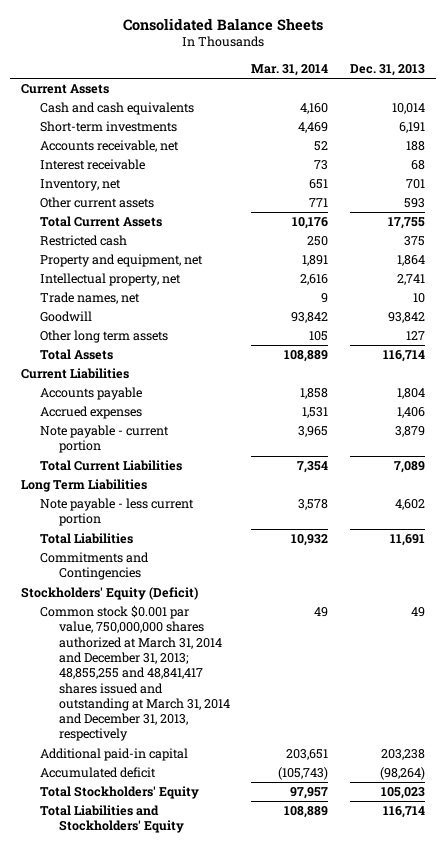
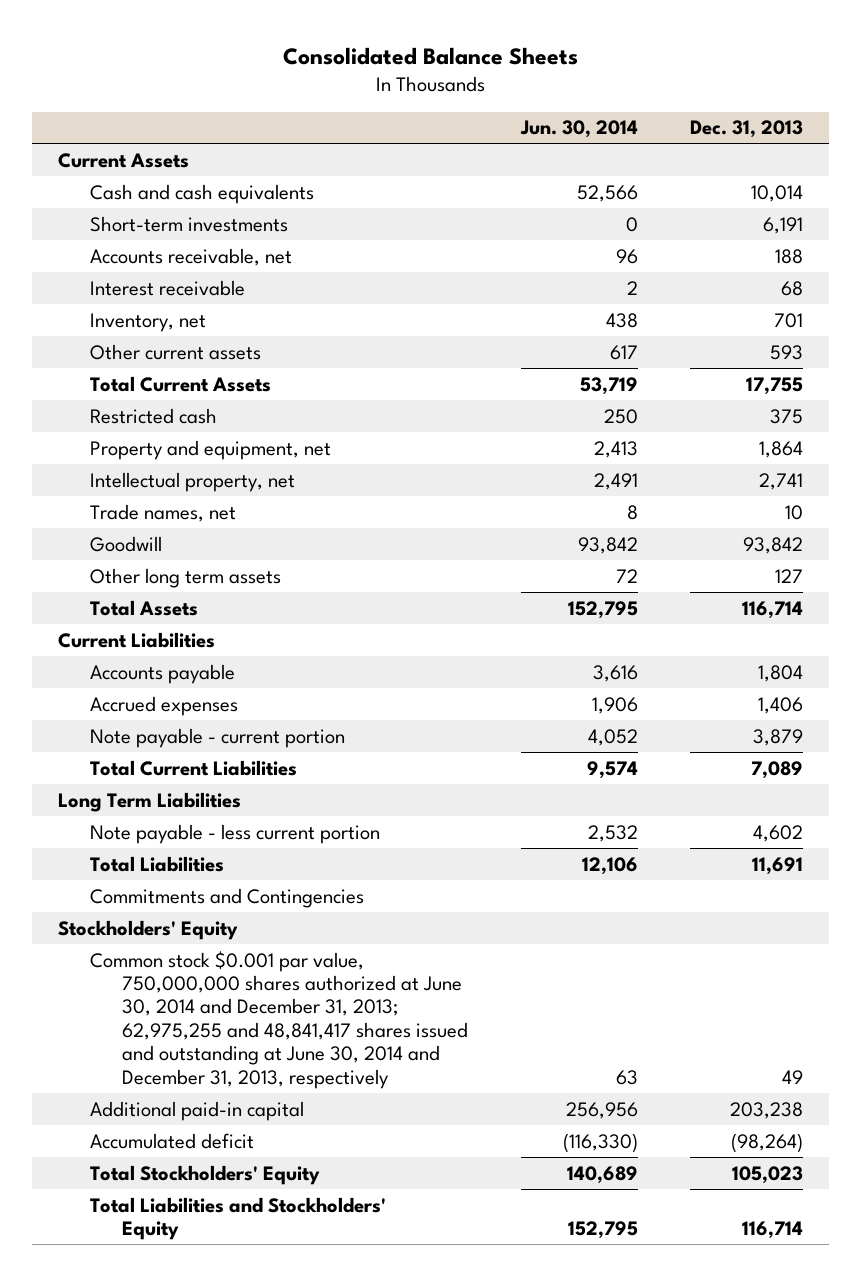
[251,64,329,77] Mar. 31, 2014 -> none
none -> [519,120,638,139] Jun. 30, 2014
[21,587,199,601] Stockholders' Equity (Deficit) -> [58,919,239,940] Stockholders' Equity
[40,605,230,742] Common stock $0.001 par value, 750,000,000 shares authorized at March 31, 2014 and December 31, 2013; 48,855,255 and 48,841,417 shares issued and outstanding at March 31, 2014 and December 31, 2013, respectively -> [90,950,469,1089] Common stock $0.001 par value, 750,000,000 shares authorized at June 30, 2014 and December 31, 2013; 62,975,255 and 48,841,417 shares issued and outstanding at June 30, 2014 and December 31, 2013, respectively

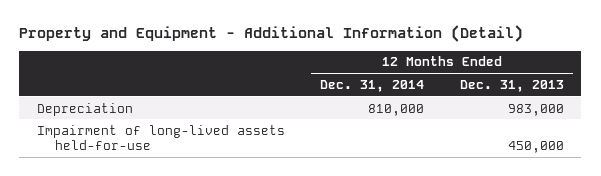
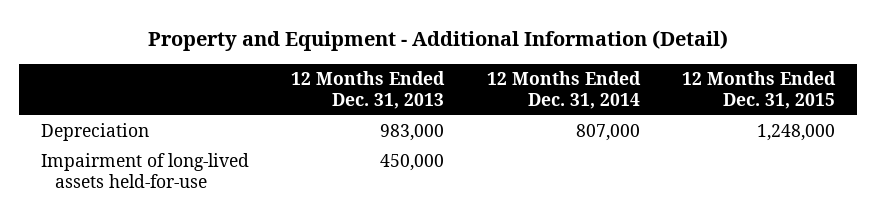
none -> [682,71,837,109] 12 Months Ended Dec. 31, 2015
[368,103,425,116] 810,000 -> [575,124,640,142] 807,000

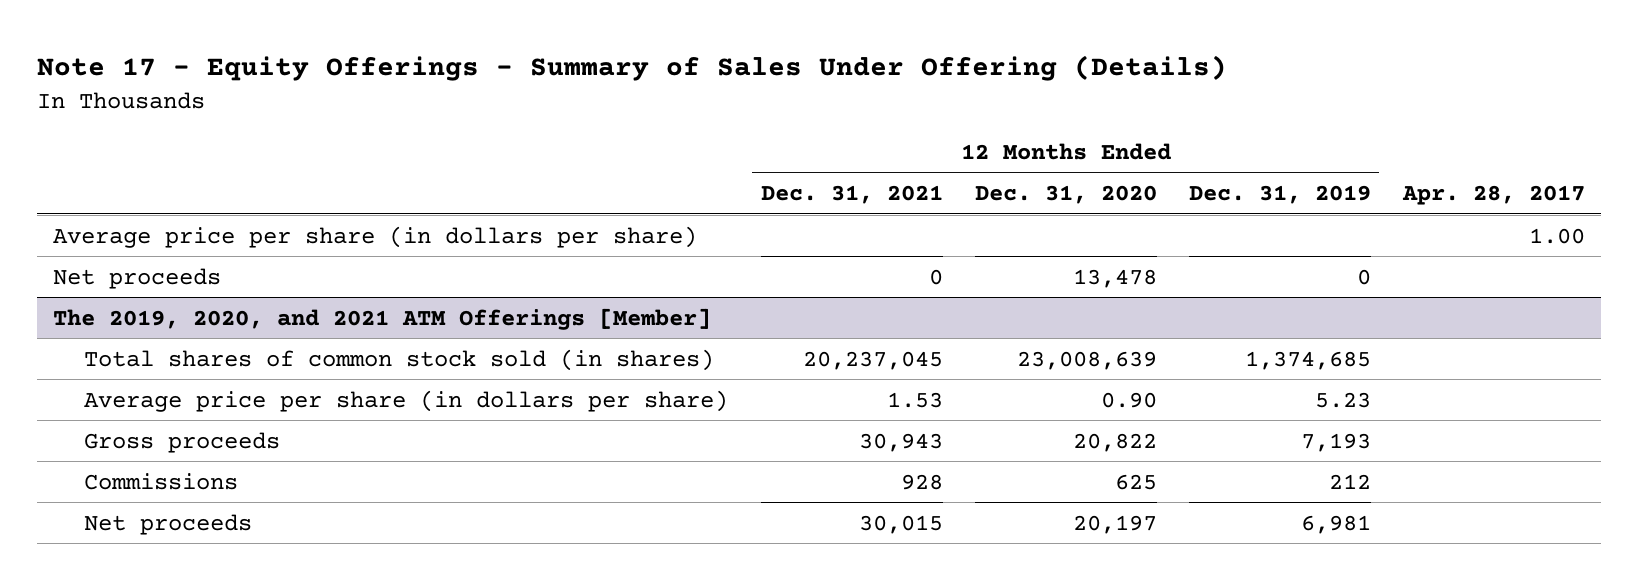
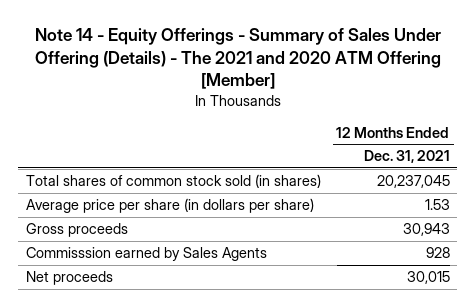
[37,54,1228,81] Note 17 - Equity Offerings - Summary of Sales Under Offering (Details) -> [34,27,441,90] Note 14 - Equity Offerings - Summary of Sales Under Offering (Details) - The 2021 and 2020 ATM Offering [Member]
[974,185,1157,205] Dec. 31, 2020 -> none
[1188,185,1371,205] Dec. 31, 2019 -> none
[1401,185,1585,206] Apr. 28, 2017 -> none
[53,225,698,248] Average price per share (in dollars per share) -> none
[53,267,222,289] Net proceeds -> none
[53,307,712,330] The 2019, 2020, and 2021 ATM Offerings [Member] -> none
[84,472,239,490] Commissions -> [26,247,268,262] Commisssion earned by Sales Agents

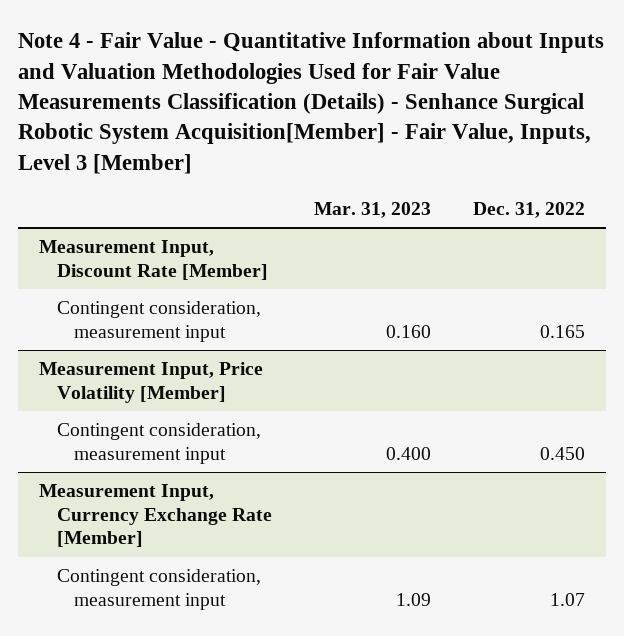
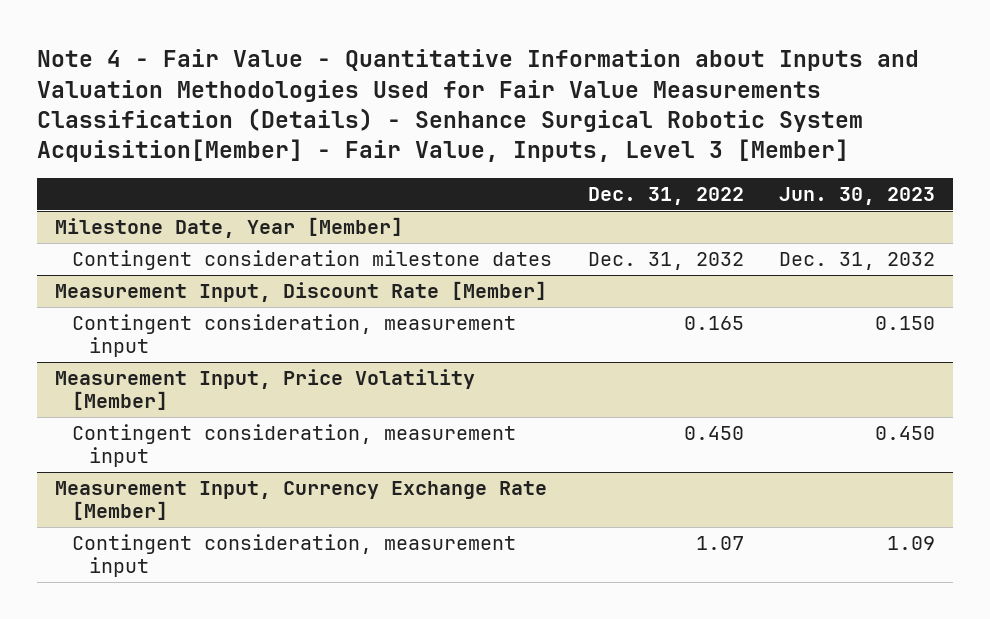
[313,201,431,218] Mar. 31, 2023 -> none
none -> [779,186,936,205] Jun. 30, 2023
none -> [55,217,404,239] Milestone Date, Year [Member]
none -> [71,250,552,271] Contingent consideration milestone dates

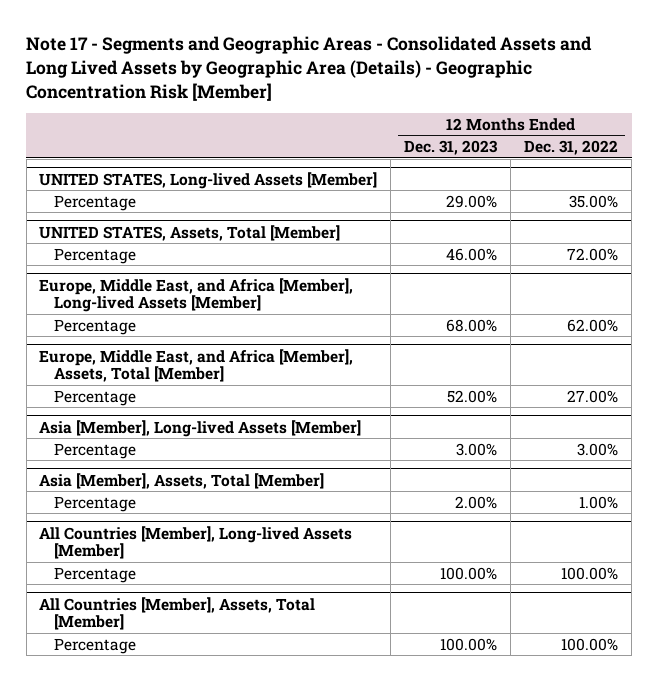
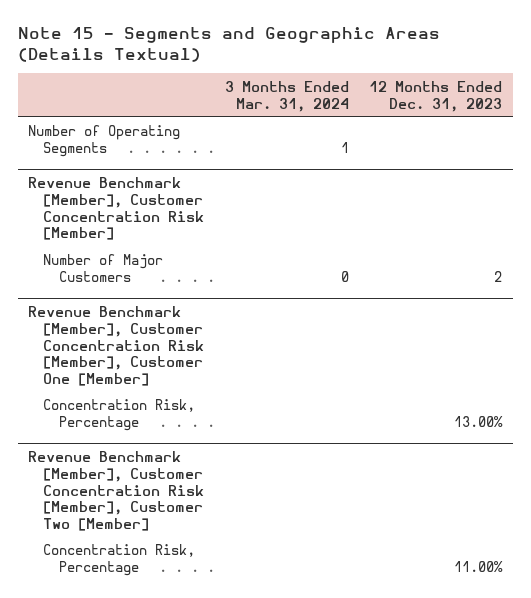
[26,35,593,101] Note 17 - Segments and Geographic Areas - Consolidated Assets and Long Lived Assets by Geographic Area (Details) - Geographic Concentration Risk [Member] -> [17,26,440,62] Note 15 - Segments and Geographic Areas (Details Textual)
[524,140,619,156] Dec. 31, 2022 -> none
none -> [224,80,349,112] 3 Months Ended Mar. 31, 2024
[39,171,378,189] UNITED STATES, Long-lived Assets [Member] -> none
[39,224,341,241] UNITED STATES, Assets, Total [Member] -> none
[39,277,354,313] Europe, Middle East, and Africa [Member], Long-lived Assets [Member] -> none
[53,318,136,335] Percentage -> none
[39,348,354,383] Europe, Middle East, and Africa [Member], Assets, Total [Member] -> none
[53,389,136,406] Percentage -> none
[39,419,362,437] Asia [Member], Long-lived Assets [Member] -> none
[53,442,136,459] Percentage -> none
[39,472,325,489] Asia [Member], Assets, Total [Member] -> none
[53,495,136,512] Percentage -> none
[39,525,353,560] All Countries [Member], Long-lived Assets [Member] -> none
[53,566,136,583] Percentage -> none
[39,596,316,631] All Countries [Member], Assets, Total [Member] -> none
[53,637,136,654] Percentage -> none
none -> [28,125,181,158] Number of Operating Segments
none -> [28,176,205,241] Revenue Benchmark [Member], Customer Concentration Risk [Member]
none -> [43,254,164,283] Number of Major Customers
none -> [28,305,205,387] Revenue Benchmark [Member], Customer Concentration Risk [Member], Customer One [Member]
[53,194,136,211] Percentage -> [43,399,196,432] Concentration Risk, Percentage
[446,194,498,208] 29.00% -> [454,416,504,428] 13.00%
none -> [28,450,205,532] Revenue Benchmark [Member], Customer Concentration Risk [Member], Customer Two [Member]
[53,247,136,264] Percentage -> [43,544,196,577] Concentration Risk, Percentage
[446,247,498,261] 46.00% -> [454,561,504,573] 11.00%

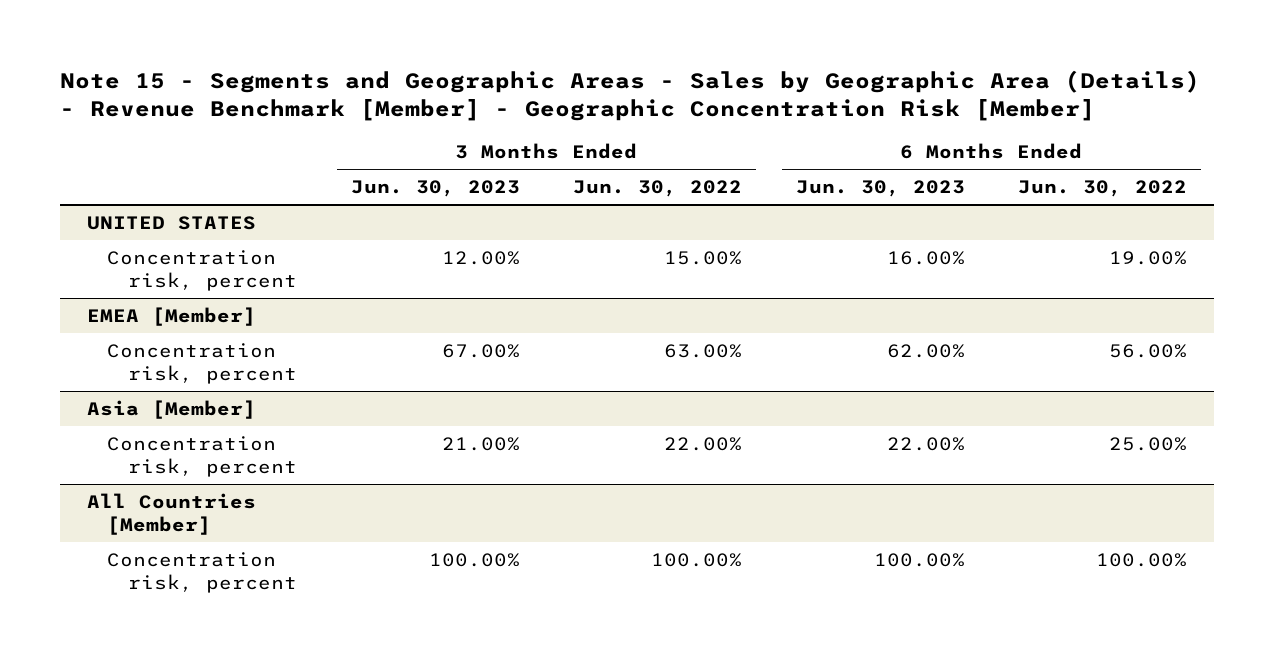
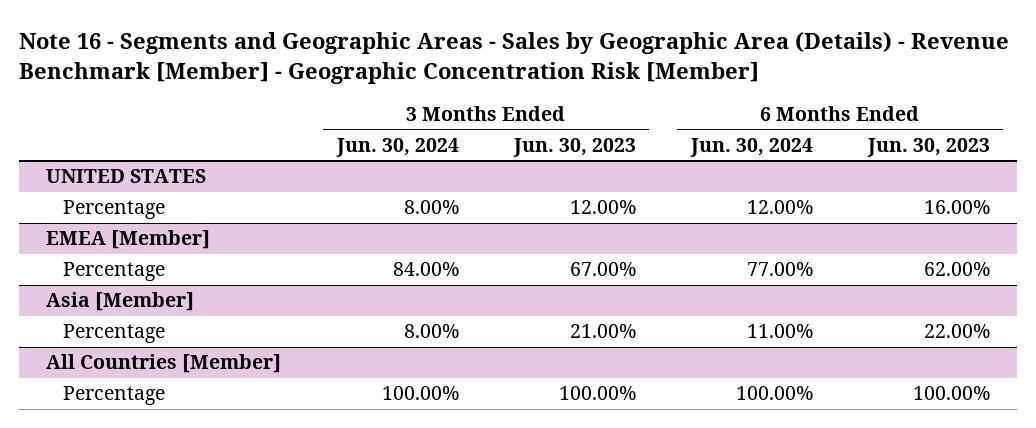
[59,69,1200,121] Note 15 - Segments and Geographic Areas - Sales by Geographic Area (Details) - Revenue Benchmark [Member] - Geographic Concentration Risk [Member] -> [18,31,1009,84] Note 16 - Segments and Geographic Areas - Sales by Geographic Area (Details) - Revenue Benchmark [Member] - Geographic Concentration Risk [Member]
[573,180,743,198] Jun. 30, 2022 -> none
[1018,180,1188,198] Jun. 30, 2022 -> none
none -> [335,137,459,157] Jun. 30, 2024
none -> [689,137,813,157] Jun. 30, 2024
[107,249,298,291] Concentration risk, percent -> [63,200,166,220] Percentage
[107,342,298,384] Concentration risk, percent -> [63,262,166,282] Percentage
[107,435,298,477] Concentration risk, percent -> [63,324,166,344] Percentage
[107,551,298,593] Concentration risk, percent -> [63,386,166,406] Percentage

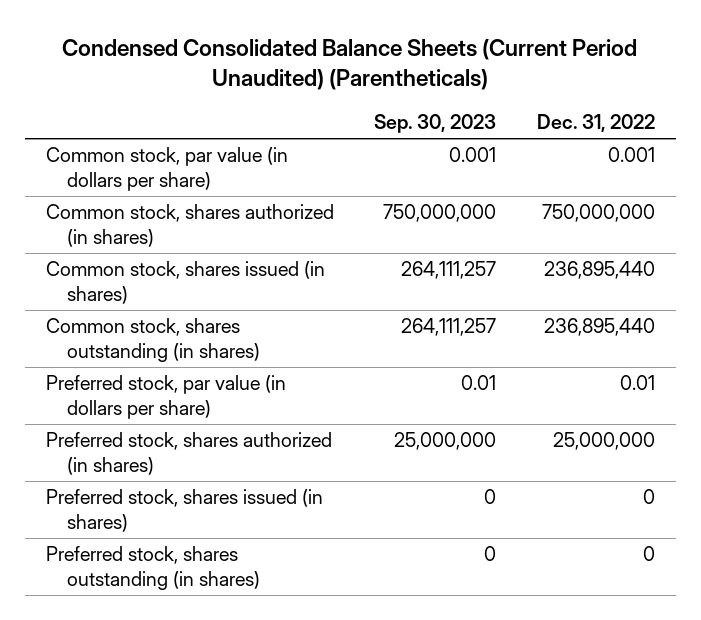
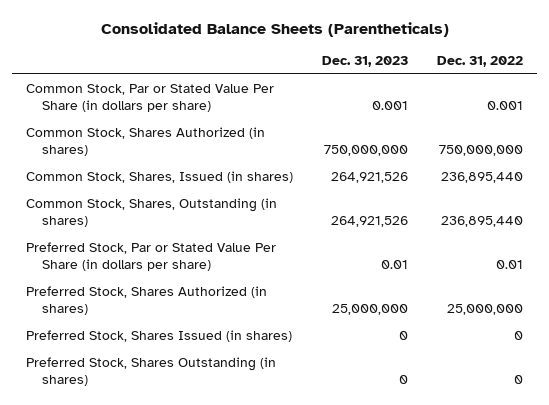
[62,38,638,91] Condensed Consolidated Balance Sheets (Current Period Unaudited) (Parentheticals) -> [100,21,449,37] Consolidated Balance Sheets (Parentheticals)
[374,114,497,134] Sep. 30, 2023 -> none
none -> [322,56,409,68] Dec. 31, 2023
[45,147,288,192] Common stock, par value (in dollars per share) -> [26,83,275,113] Common Stock, Par or Stated Value Per Share (in dollars per share)
[45,204,334,248] Common stock, shares authorized (in shares) -> [26,126,266,157] Common Stock, Shares Authorized (in shares)
[45,261,325,305] Common stock, shares issued (in shares) -> [26,170,294,183] Common Stock, Shares, Issued (in shares)
[45,318,261,363] Common stock, shares outstanding (in shares) -> [26,197,278,228] Common Stock, Shares, Outstanding (in shares)
[45,375,286,420] Preferred stock, par value (in dollars per share) -> [26,241,277,272] Preferred Stock, Par or Stated Value Per Share (in dollars per share)
[45,432,332,476] Preferred stock, shares authorized (in shares) -> [26,285,268,316] Preferred Stock, Shares Authorized (in shares)
[45,489,323,533] Preferred stock, shares issued (in shares) -> [26,329,293,342] Preferred Stock, Shares Issued (in shares)
[45,546,261,591] Preferred stock, shares outstanding (in shares) -> [26,356,277,387] Preferred Stock, Shares Outstanding (in shares)

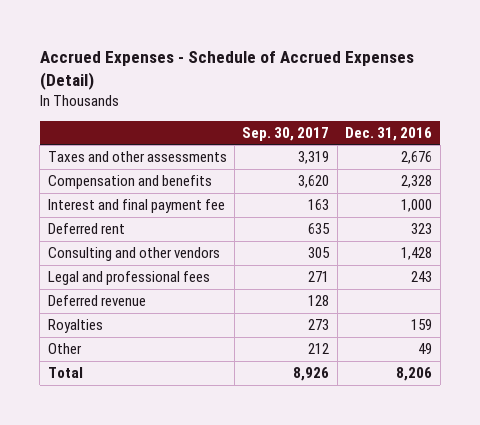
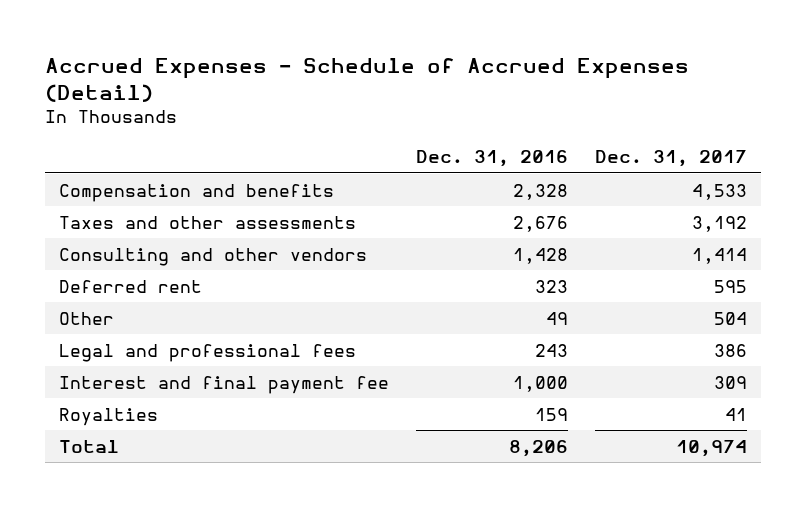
[242,126,330,141] Sep. 30, 2017 -> none
none -> [595,150,748,168] Dec. 31, 2017
[47,151,227,163] Taxes and other assessments -> [59,215,357,229] Taxes and other assessments
[47,223,125,235] Deferred rent -> [59,279,203,293] Deferred rent
[47,343,82,355] Other -> [59,311,115,325] Other
[47,295,146,307] Deferred revenue -> none
[47,199,225,214] Interest and final payment fee -> [59,375,390,394] Interest and final payment fee

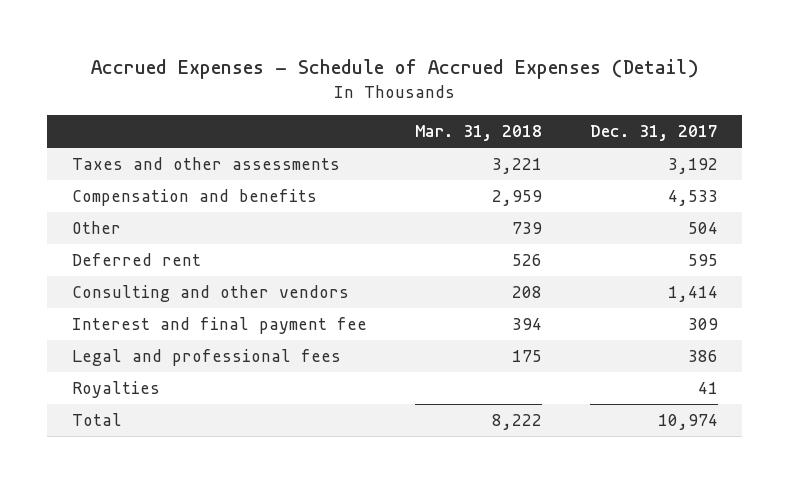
[416,150,569,168] Dec. 31, 2016 -> none
none -> [414,125,542,142] Mar. 31, 2018
[59,183,335,202] Compensation and benefits -> [71,189,317,207] Compensation and benefits
[59,279,203,293] Deferred rent -> [71,253,201,267] Deferred rent
[59,247,368,266] Consulting and other vendors -> [71,285,349,303] Consulting and other vendors
[59,343,357,362] Legal and professional fees -> [71,349,341,367] Legal and professional fees

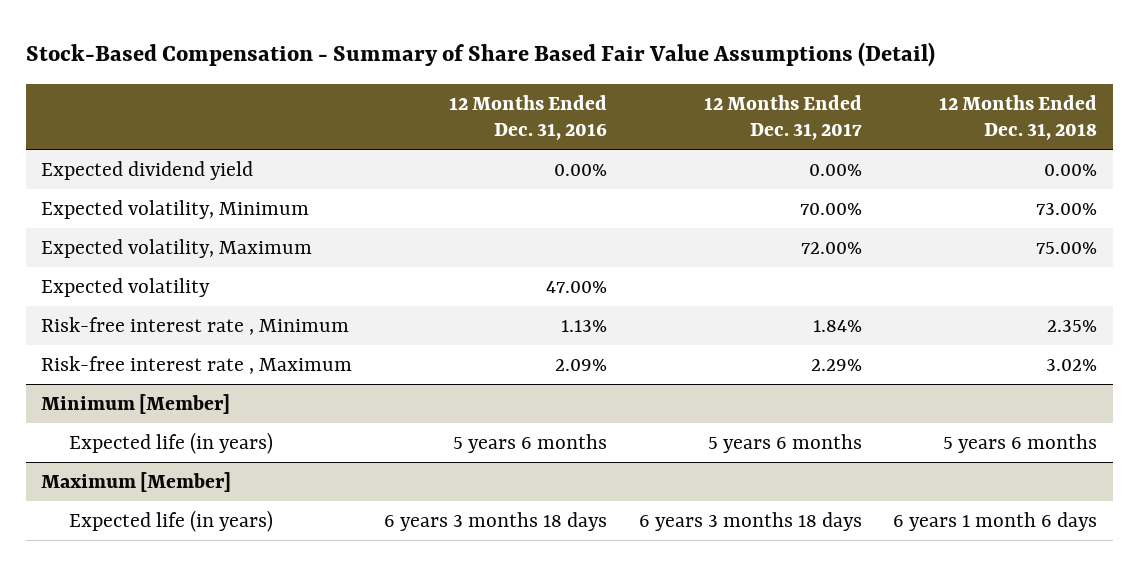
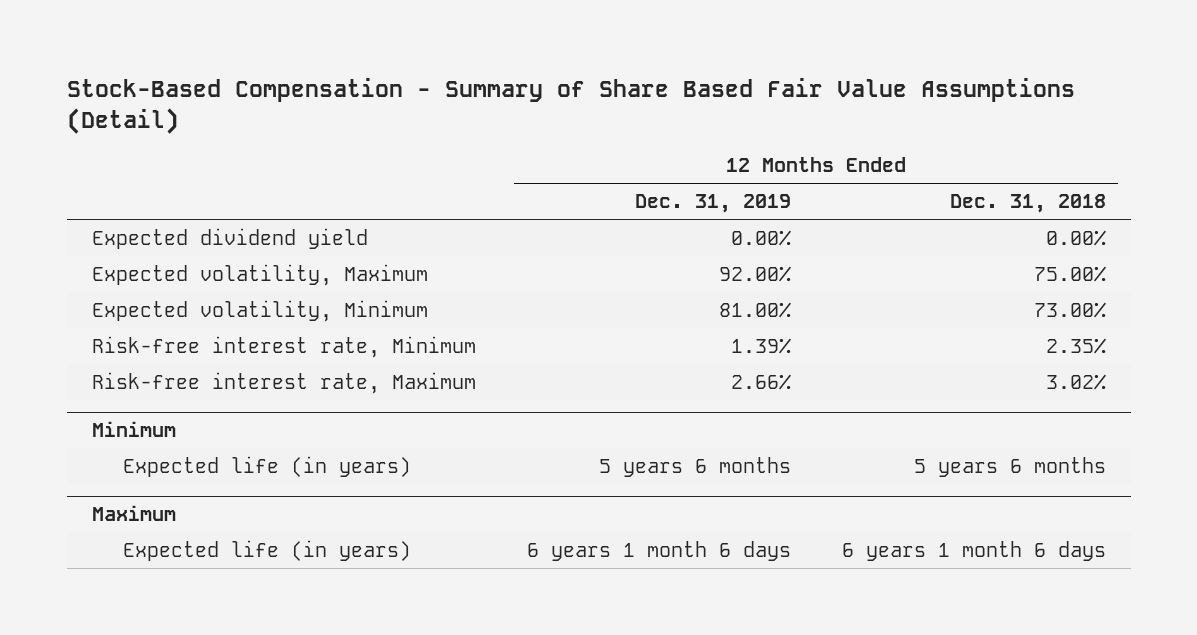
[449,94,608,141] 12 Months Ended Dec. 31, 2016 -> none
[703,94,862,141] 12 Months Ended Dec. 31, 2017 -> none
none -> [634,194,791,214] Dec. 31, 2019
[41,278,211,298] Expected volatility -> none
[41,200,310,220] Expected volatility, Minimum -> [91,299,428,322] Expected volatility, Minimum
[41,317,350,336] Risk-free interest rate , Minimum -> [91,335,476,358] Risk-free interest rate, Minimum
[41,356,353,375] Risk-free interest rate , Maximum -> [91,371,476,394] Risk-free interest rate, Maximum
[41,394,231,415] Minimum [Member] -> [91,420,176,437] Minimum
[41,472,232,493] Maximum [Member] -> [91,504,176,521] Maximum

